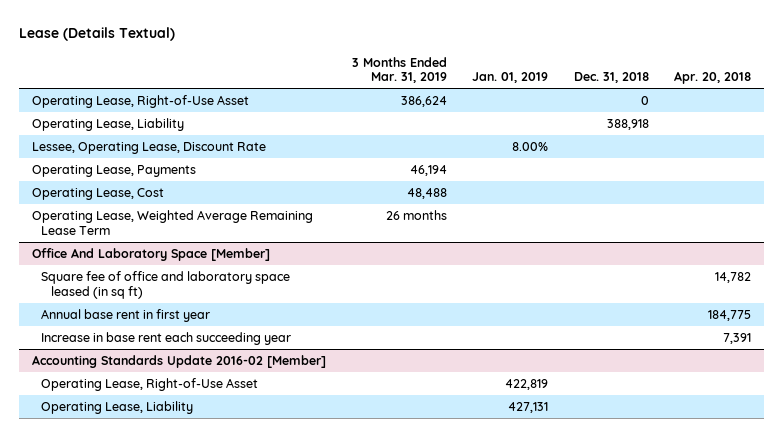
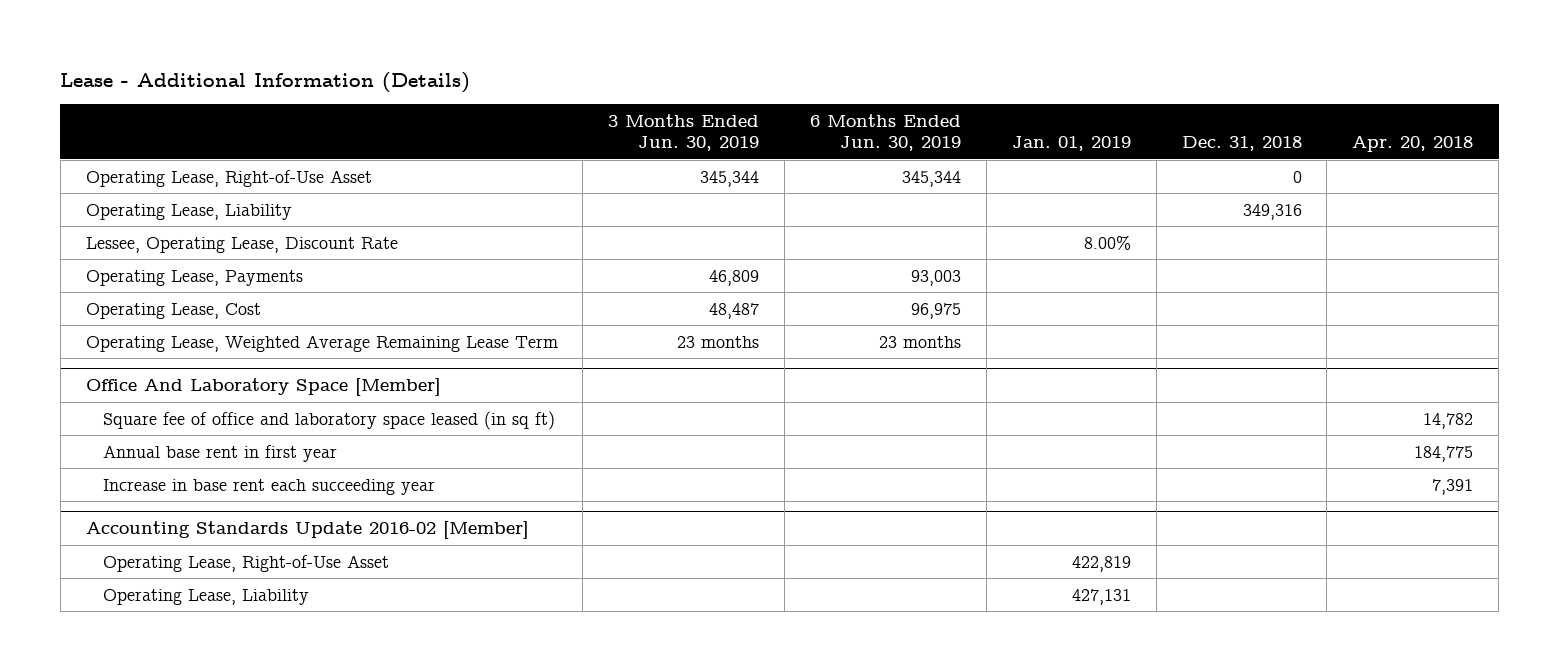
[19,27,176,42] Lease (Details Textual) -> [60,72,471,94] Lease - Additional Information (Details)
[351,56,447,84] 3 Months Ended Mar. 31, 2019 -> none
none -> [608,113,760,151] 3 Months Ended Jun. 30, 2019
none -> [810,113,962,151] 6 Months Ended Jun. 30, 2019
[606,118,649,130] 388,918 -> [1242,203,1302,220] 349,316

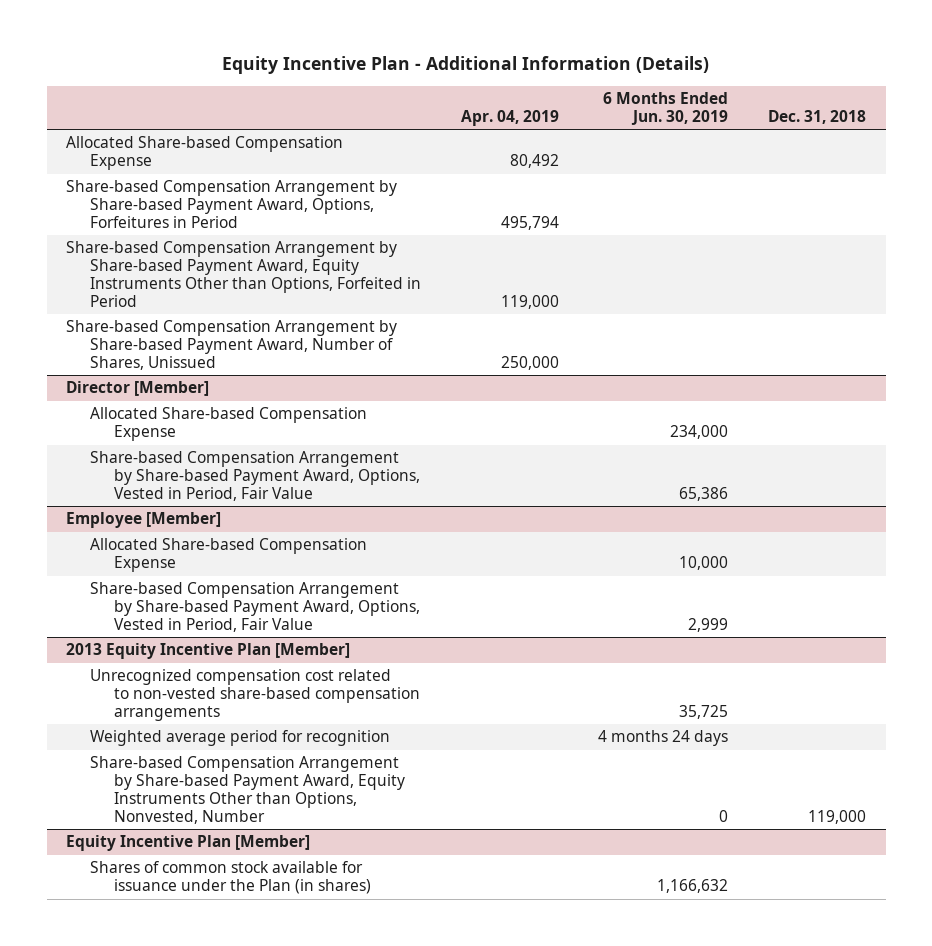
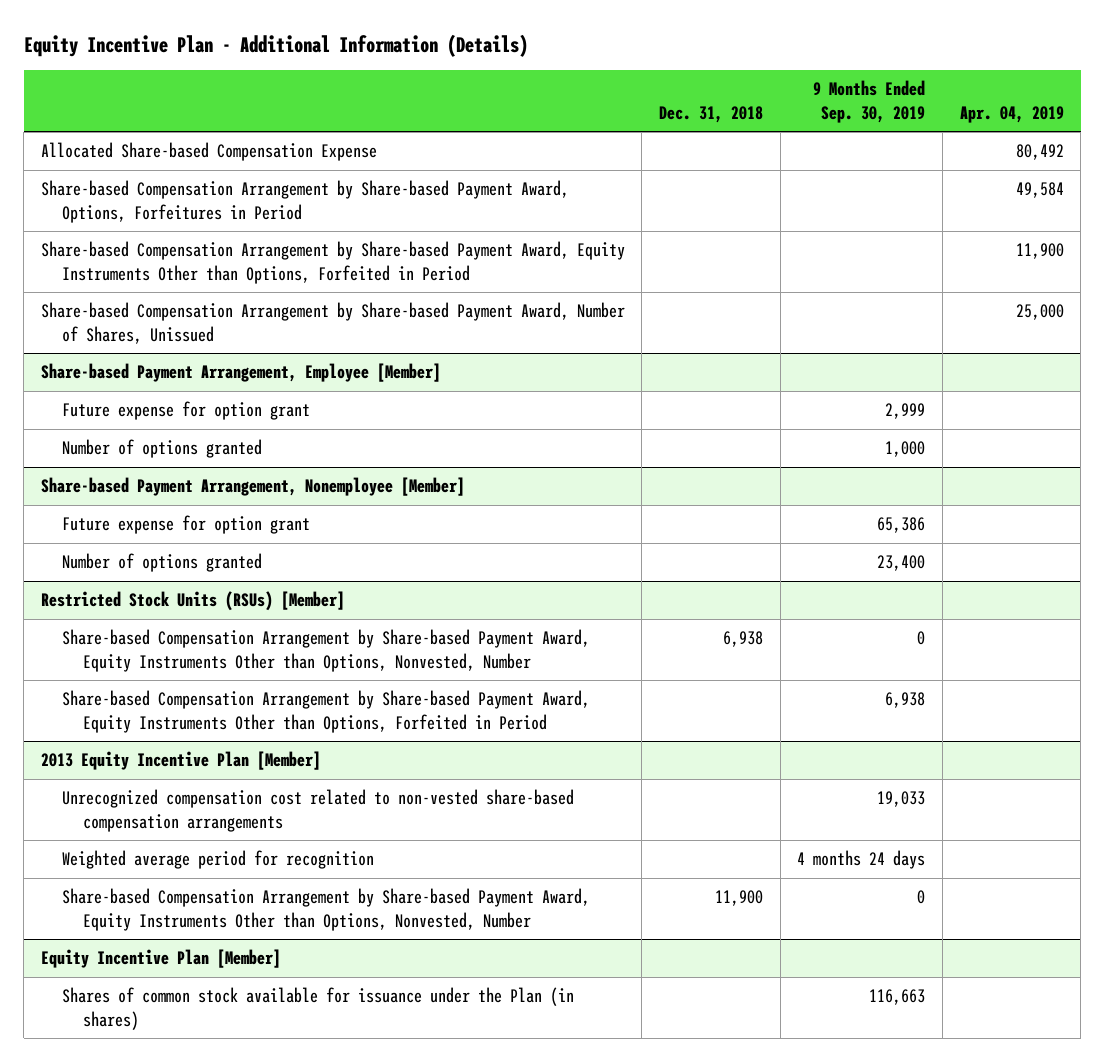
[603,92,729,125] 6 Months Ended Jun. 30, 2019 -> none
none -> [813,80,926,123] 9 Months Ended Sep. 30, 2019
[66,381,210,397] Director [Member] -> none
[90,407,368,442] Allocated Share-based Compensation Expense -> none
[90,451,420,502] Share-based Compensation Arrangement by Share-based Payment Award, Options, Vested in Period, Fair Value -> none
[66,512,222,529] Employee [Member] -> none
[90,538,368,573] Allocated Share-based Compensation Expense -> none
[90,582,420,633] Share-based Compensation Arrangement by Share-based Payment Award, Options, Vested in Period, Fair Value -> none
[500,216,559,231] 495,794 -> [1015,182,1064,199] 49,584
[500,294,559,309] 119,000 -> [1015,243,1064,260] 11,900
[500,356,559,371] 250,000 -> [1015,304,1064,321] 25,000
none -> [40,363,441,383] Share-based Payment Arrangement, Employee [Member]
none -> [61,401,310,421] Future expense for option grant
none -> [61,439,262,459] Number of options granted
none -> [40,477,465,497] Share-based Payment Arrangement, Nonemployee [Member]
none -> [61,515,310,535] Future expense for option grant
none -> [61,553,262,573] Number of options granted
none -> [40,591,345,612] Restricted Stock Units (RSUs) [Member]
none -> [61,629,590,672] Share-based Compensation Arrangement by Share-based Payment Award, Equity Instruments Other than Options, Nonvested, Number
none -> [61,690,590,733] Share-based Compensation Arrangement by Share-based Payment Award, Equity Instruments Other than Options, Forfeited in Period
[807,809,866,824] 119,000 -> [715,890,764,907] 11,900

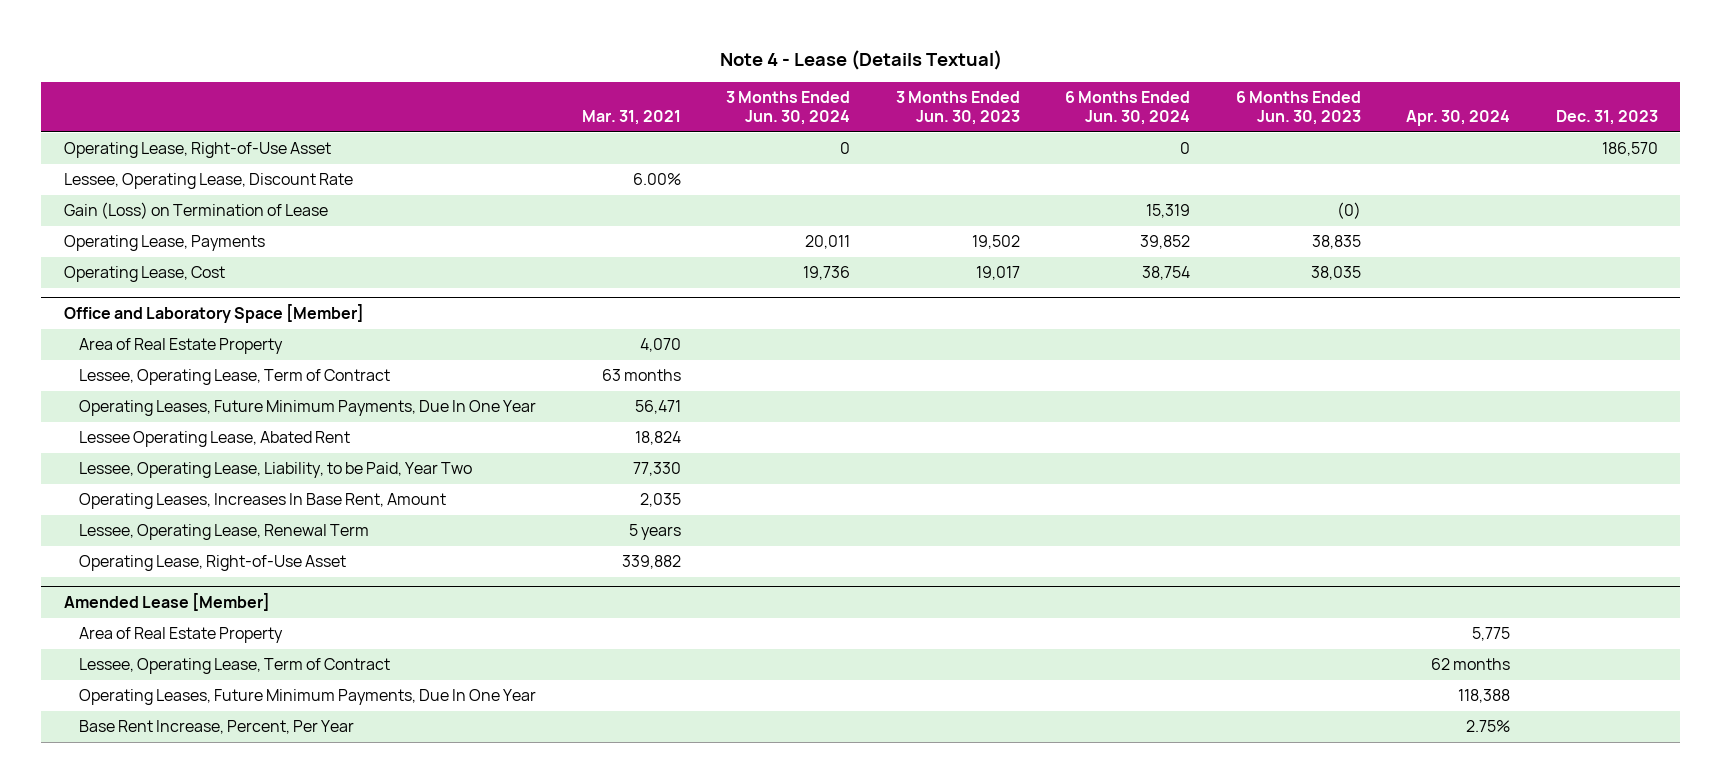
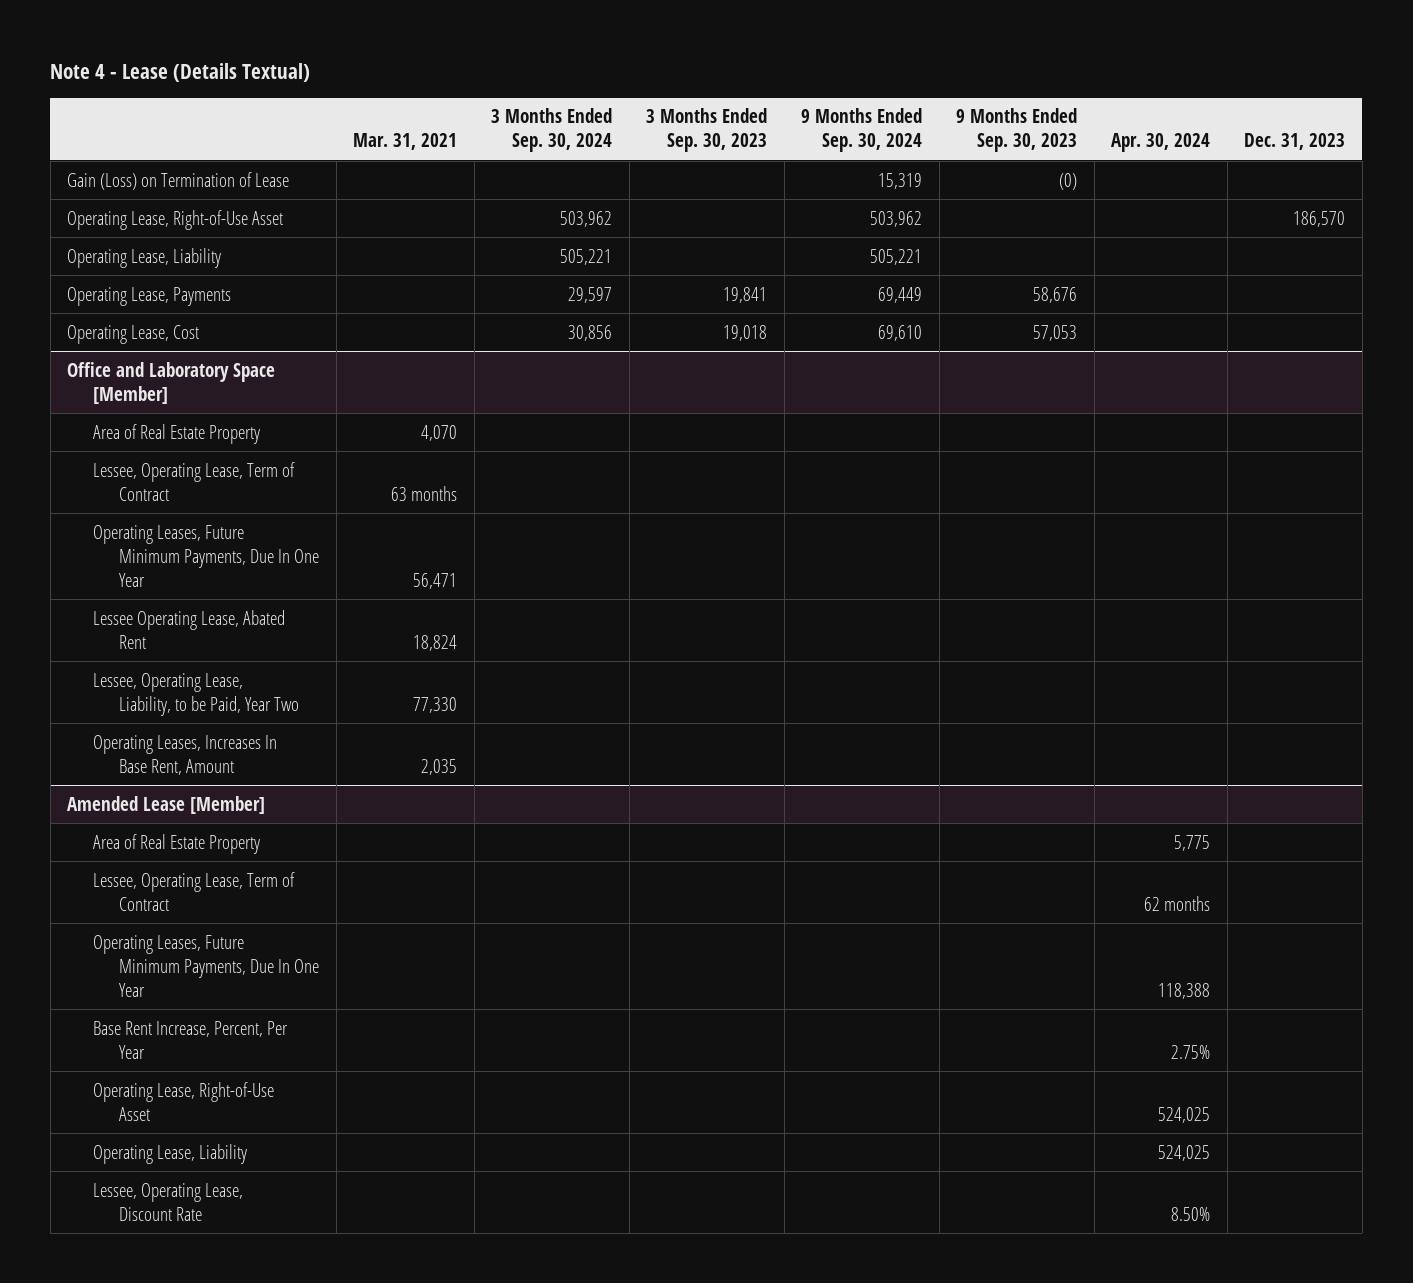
[726,91,851,125] 3 Months Ended Jun. 30, 2024 -> none
[895,91,1020,125] 3 Months Ended Jun. 30, 2023 -> none
[1065,91,1191,125] 6 Months Ended Jun. 30, 2024 -> none
[1235,91,1361,125] 6 Months Ended Jun. 30, 2023 -> none
none -> [491,108,613,153] 3 Months Ended Sep. 30, 2024
none -> [646,108,768,153] 3 Months Ended Sep. 30, 2023
none -> [801,108,923,153] 9 Months Ended Sep. 30, 2024
none -> [956,108,1078,153] 9 Months Ended Sep. 30, 2023
[63,173,353,190] Lessee, Operating Lease, Discount Rate -> none
[63,142,331,159] Operating Lease, Right-of-Use Asset -> [67,209,284,230] Operating Lease, Right-of-Use Asset
none -> [67,247,222,268] Operating Lease, Liability
[79,524,370,541] Lessee, Operating Lease, Renewal Term -> none
[79,555,347,572] Operating Lease, Right-of-Use Asset -> none
none -> [93,1081,275,1121] Operating Lease, Right-of-Use Asset
none -> [93,1143,248,1164] Operating Lease, Liability
none -> [93,1182,244,1221] Lessee, Operating Lease, Discount Rate

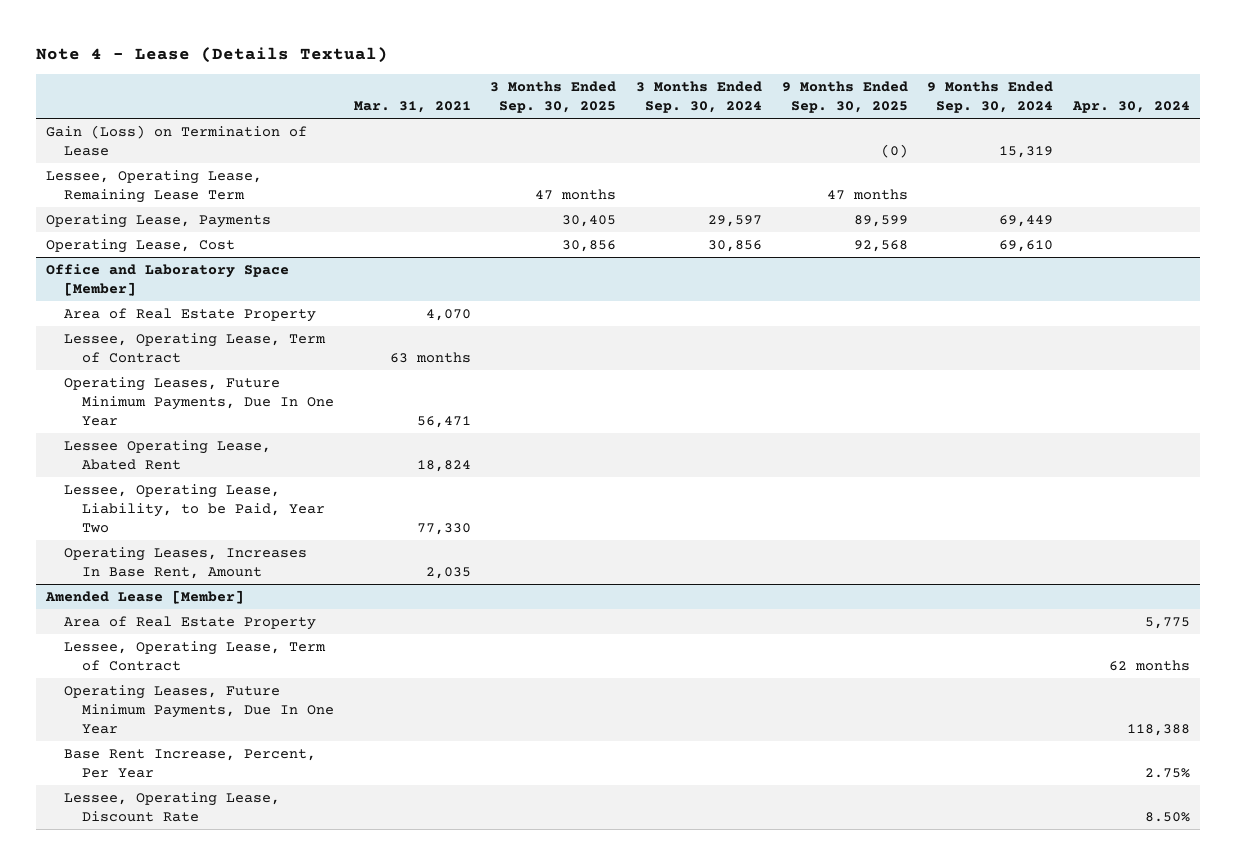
[646,108,768,153] 3 Months Ended Sep. 30, 2023 -> none
[956,108,1078,153] 9 Months Ended Sep. 30, 2023 -> none
[1244,133,1346,151] Dec. 31, 2023 -> none
none -> [490,81,617,114] 3 Months Ended Sep. 30, 2025
none -> [781,81,908,114] 9 Months Ended Sep. 30, 2025
[67,209,284,230] Operating Lease, Right-of-Use Asset -> none
[67,247,222,268] Operating Lease, Liability -> none
none -> [45,169,262,203] Lessee, Operating Lease, Remaining Lease Term
[93,1081,275,1121] Operating Lease, Right-of-Use Asset -> none
[93,1143,248,1164] Operating Lease, Liability -> none

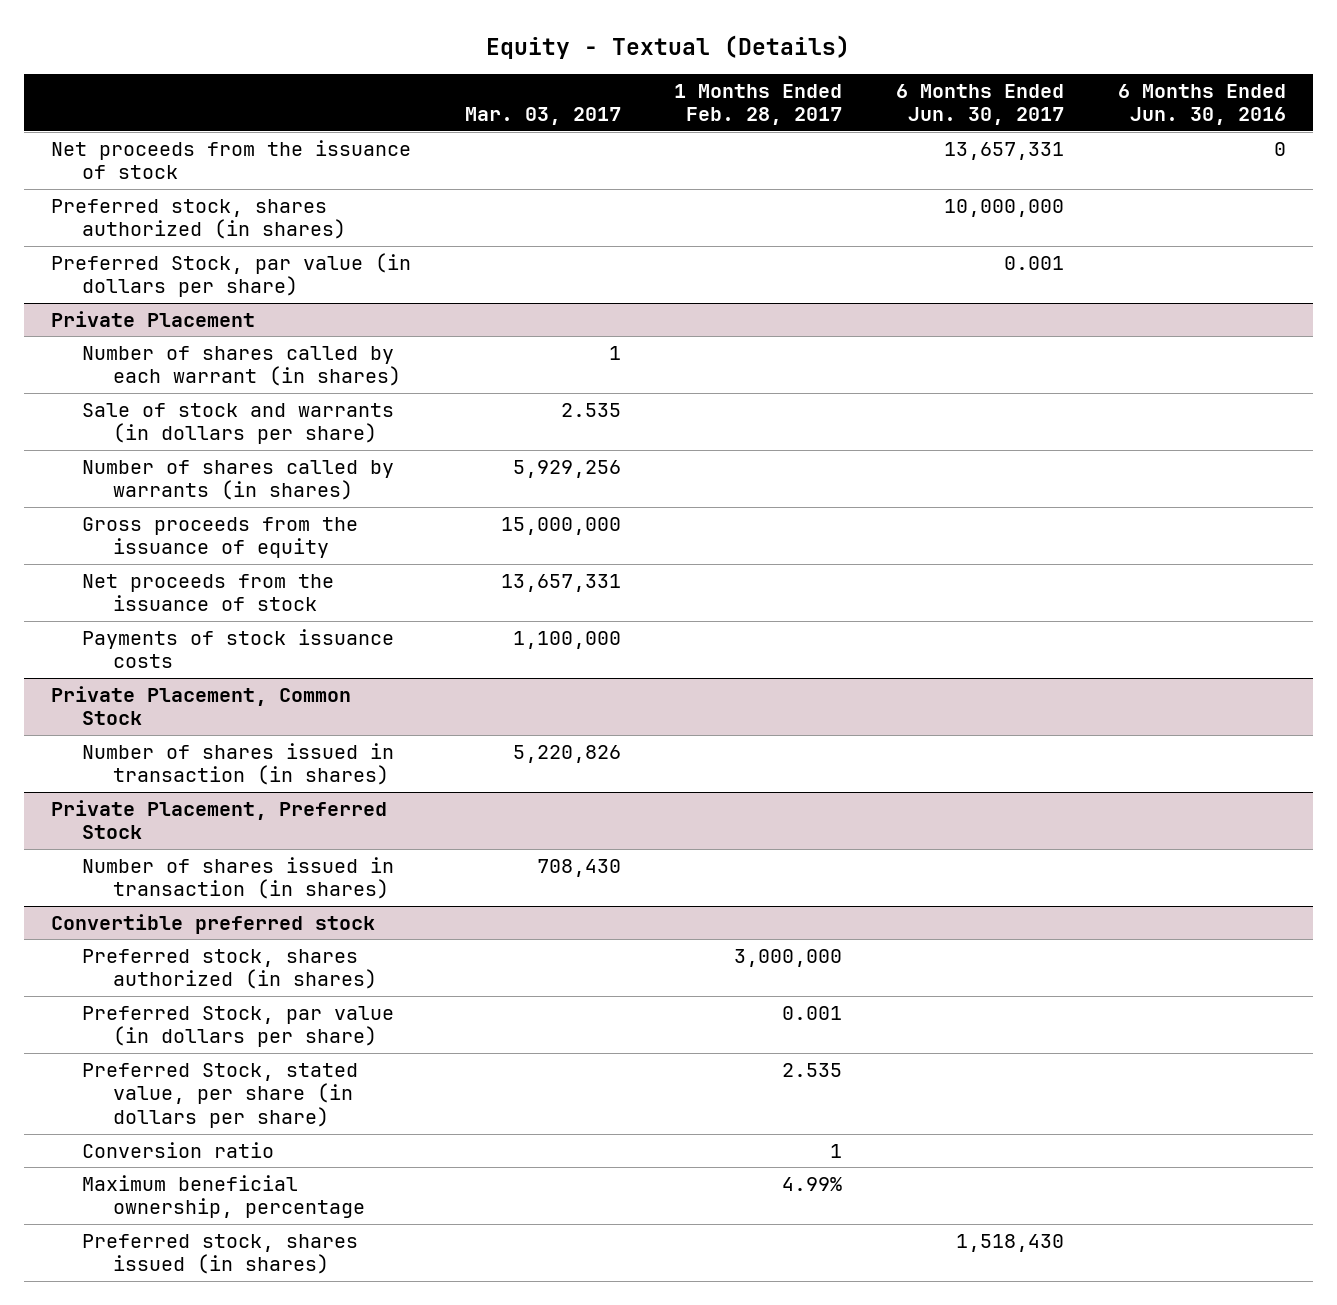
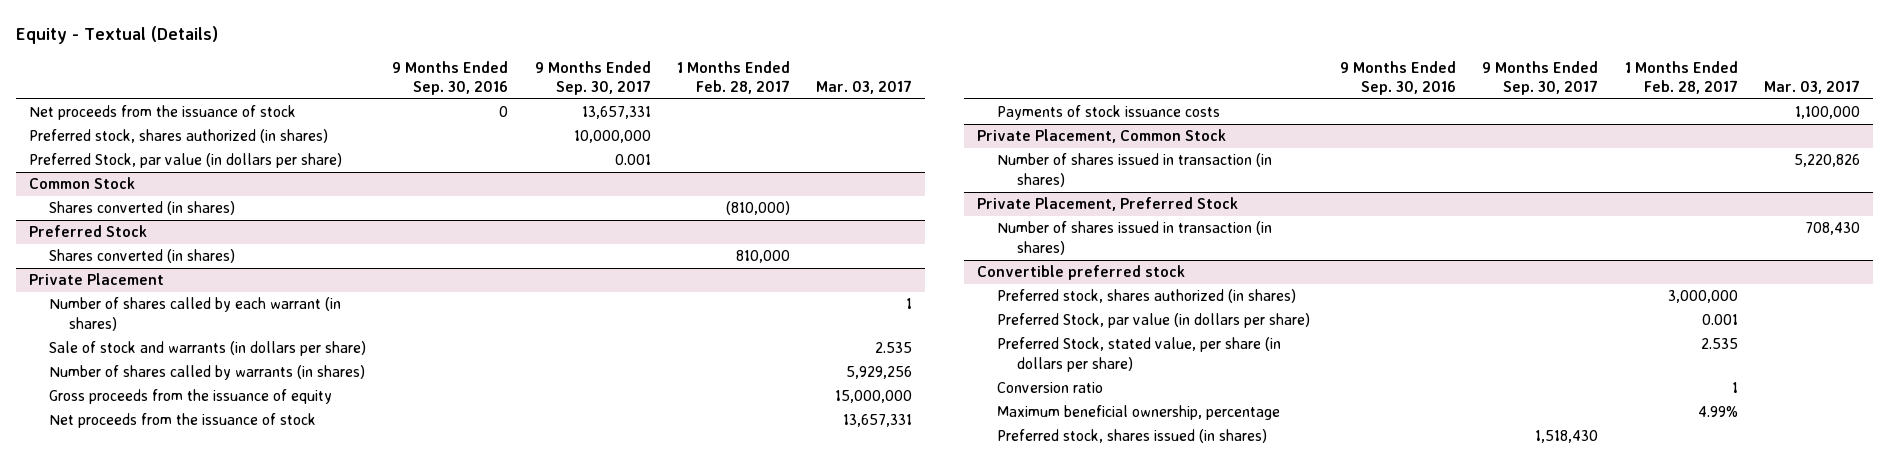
[896,83,1065,126] 6 Months Ended Jun. 30, 2017 -> none
[1117,83,1286,126] 6 Months Ended Jun. 30, 2016 -> none
none -> [392,60,509,96] 9 Months Ended Sep. 30, 2016
none -> [534,60,651,96] 9 Months Ended Sep. 30, 2017
none -> [29,177,136,190] Common Stock
none -> [49,201,236,216] Shares converted (in shares)
none -> [29,225,148,238] Preferred Stock
none -> [49,249,236,264] Shares converted (in shares)

